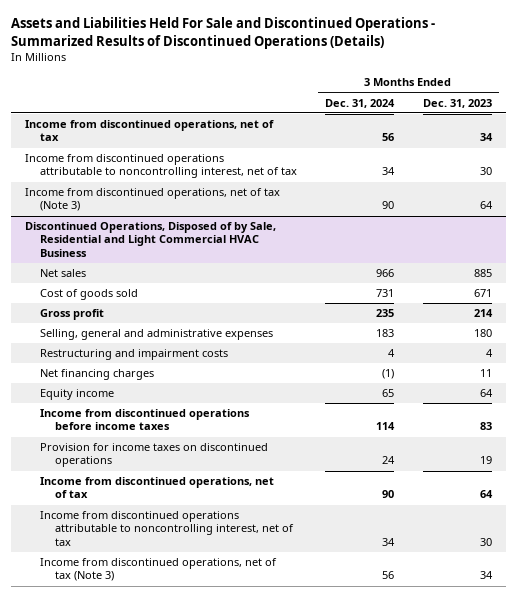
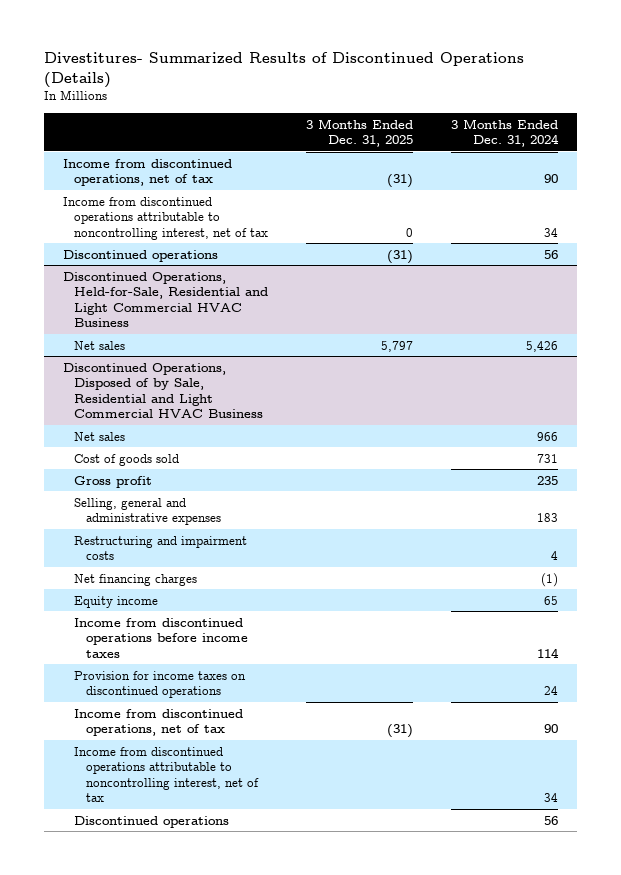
[11,17,436,49] Assets and Liabilities Held For Sale and Discontinued Operations - Summarized Results of Discontinued Operations (Details) -> [43,52,524,89] Divestitures- Summarized Results of Discontinued Operations (Details)
[422,98,492,108] Dec. 31, 2023 -> none
none -> [306,118,414,148] 3 Months Ended Dec. 31, 2025
[382,133,395,142] 56 -> [543,174,558,184] 90
[25,188,281,212] Income from discontinued operations, net of tax (Note 3) -> none
none -> [62,249,218,262] Discontinued operations
none -> [62,271,269,328] Discontinued Operations, Held-for-Sale, Residential and Light Commercial HVAC Business
none -> [74,340,126,350] Net sales
[39,558,277,582] Income from discontinued operations, net of tax (Note 3) -> none
none -> [74,815,230,828] Discontinued operations

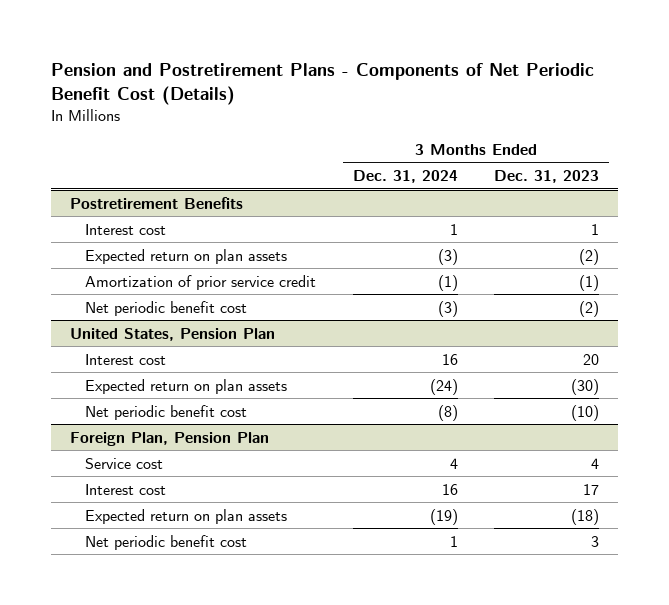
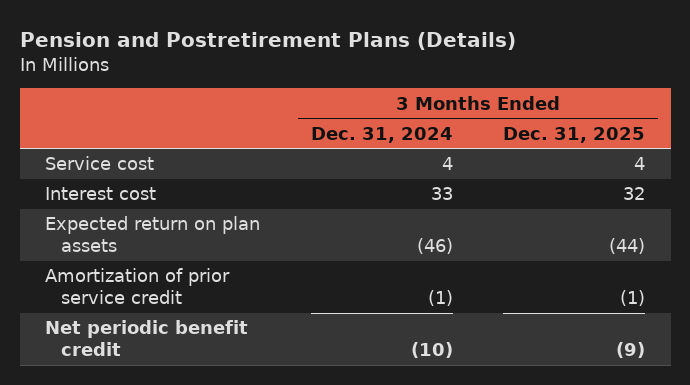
[51,62,595,106] Pension and Postretirement Plans - Components of Net Periodic Benefit Cost (Details) -> [19,31,516,50] Pension and Postretirement Plans (Details)
[494,170,600,184] Dec. 31, 2023 -> none
none -> [503,126,646,143] Dec. 31, 2025
[69,196,243,209] Postretirement Benefits -> none
[84,223,166,235] Interest cost -> none
[84,248,287,264] Expected return on plan assets -> none
[84,274,316,290] Amortization of prior service credit -> none
[84,300,247,316] Net periodic benefit cost -> none
[69,327,275,341] United States, Pension Plan -> none
[84,353,166,365] Interest cost -> none
[84,378,287,394] Expected return on plan assets -> none
[84,404,247,420] Net periodic benefit cost -> none
[69,431,269,446] Foreign Plan, Pension Plan -> none
[441,483,458,495] 16 -> [430,187,453,201] 33
[429,508,458,525] (19) -> [416,238,453,255] (46)
none -> [44,268,230,305] Amortization of prior service credit
[84,534,247,550] Net periodic benefit cost -> [44,320,248,357] Net periodic benefit credit
[449,535,458,547] 1 -> [410,342,453,359] (10)

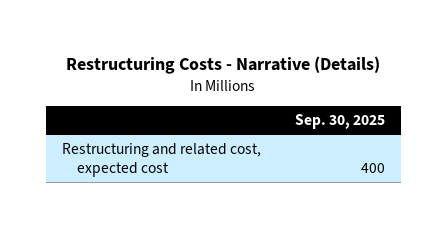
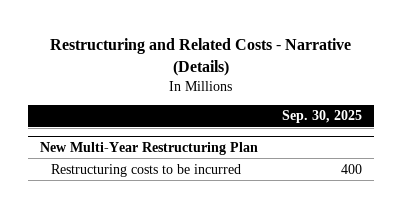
[66,55,381,74] Restructuring Costs - Narrative (Details) -> [50,37,352,76] Restructuring and Related Costs - Narrative (Details)
none -> [40,141,259,155] New Multi-Year Restructuring Plan
[62,143,262,177] Restructuring and related cost, expected cost -> [50,163,241,177] Restructuring costs to be incurred

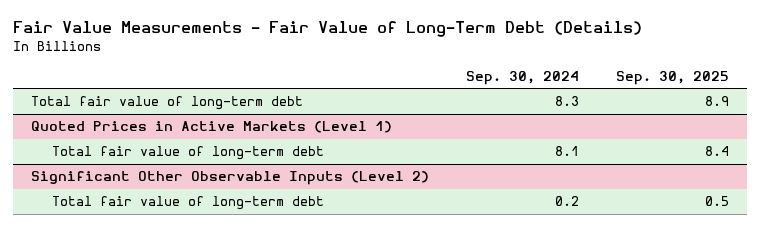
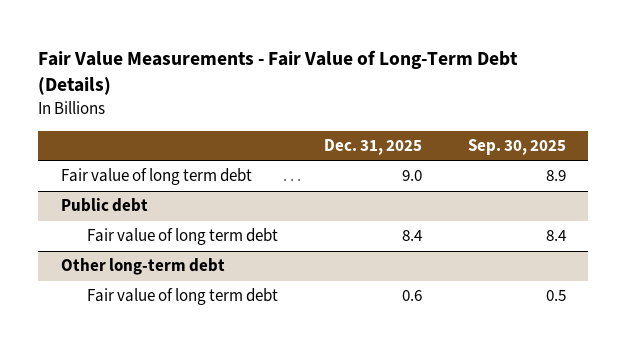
[466,71,580,86] Sep. 30, 2024 -> none
none -> [323,138,422,155] Dec. 31, 2025
[31,96,304,111] Total fair value of long-term debt -> [61,168,253,186] Fair value of long term debt
[31,121,393,134] Quoted Prices in Active Markets (Level 1) -> [61,198,149,213] Public debt
[51,146,324,161] Total fair value of long-term debt -> [86,228,278,246] Fair value of long term debt
[31,171,430,186] Significant Other Observable Inputs (Level 2) -> [61,258,226,276] Other long-term debt
[51,196,324,211] Total fair value of long-term debt -> [86,288,278,306] Fair value of long term debt

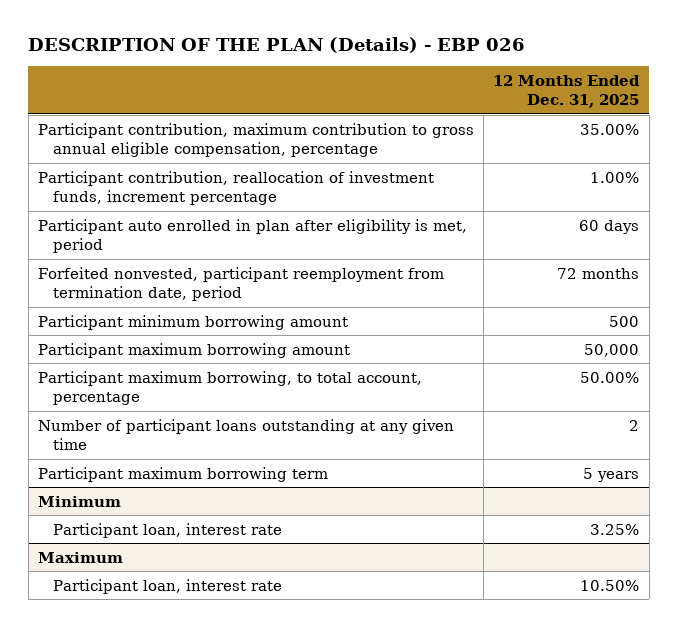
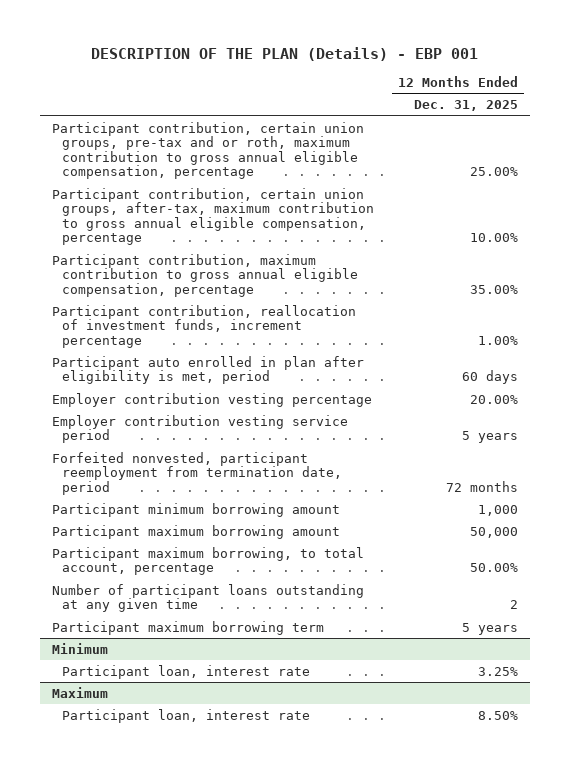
[28,37,526,54] DESCRIPTION OF THE PLAN (Details) - EBP 026 -> [90,47,478,62] DESCRIPTION OF THE PLAN (Details) - EBP 001
none -> [51,121,364,180] Participant contribution, certain union groups, pre-tax and or roth, maximum contribution to gross annual eligible compensation, percentage
none -> [51,187,375,246] Participant contribution, certain union groups, after-tax, maximum contribution to gross annual eligible compensation, percentage
none -> [51,392,372,407] Employer contribution vesting percentage
none -> [51,414,348,444] Employer contribution vesting service period
[609,315,640,327] 500 -> [477,504,518,516] 1,000
[580,579,640,591] 10.50% -> [477,710,518,720] 8.50%

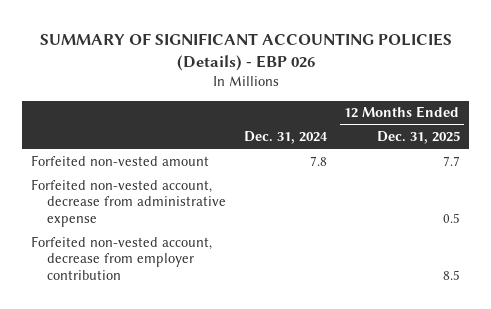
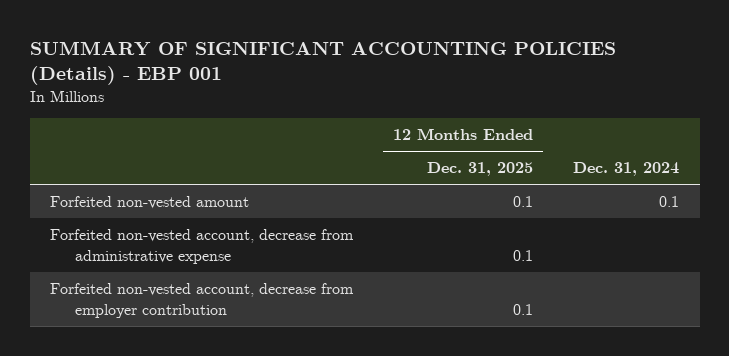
[39,32,452,72] SUMMARY OF SIGNIFICANT ACCOUNTING POLICIES (Details) - EBP 026 -> [29,40,616,85] SUMMARY OF SIGNIFICANT ACCOUNTING POLICIES (Details) - EBP 001
[309,155,327,166] 7.8 -> [659,196,680,208] 0.1
[442,155,460,166] 7.7 -> [513,196,534,208] 0.1
[442,213,460,224] 0.5 -> [513,249,534,261] 0.1
[442,270,460,281] 8.5 -> [513,303,534,315] 0.1

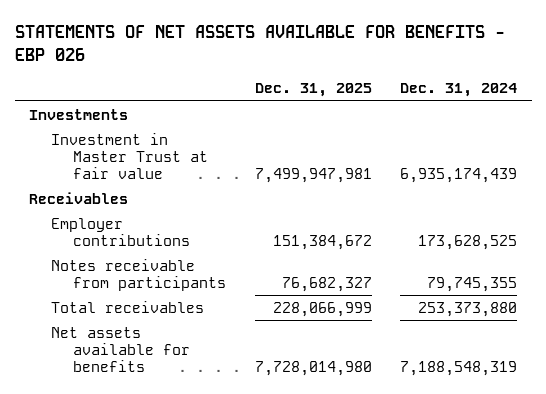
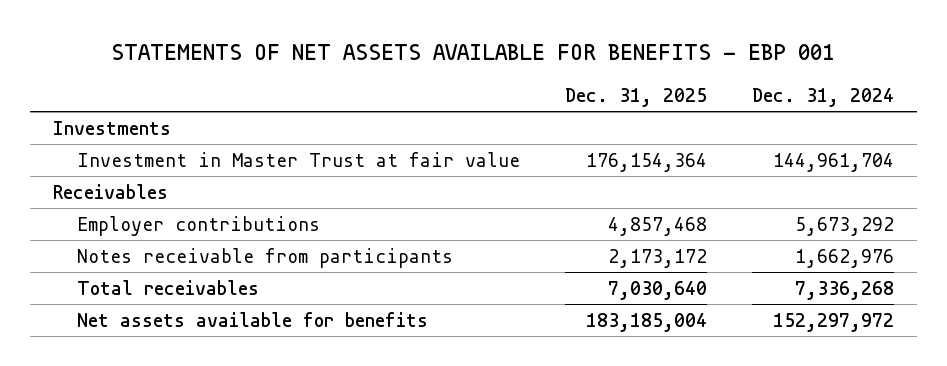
[14,24,505,62] STATEMENTS OF NET ASSETS AVAILABLE FOR BENEFITS - EBP 026 -> [111,44,835,61] STATEMENTS OF NET ASSETS AVAILABLE FOR BENEFITS - EBP 001
[254,168,372,184] 7,499,947,981 -> [586,152,708,172] 176,154,364
[400,168,518,184] 6,935,174,439 -> [773,152,895,172] 144,961,704
[272,234,372,250] 151,384,672 -> [608,216,708,236] 4,857,468
[418,234,518,250] 173,628,525 -> [795,216,895,236] 5,673,292
[281,276,372,292] 76,682,327 -> [608,248,708,268] 2,173,172
[427,276,518,292] 79,745,355 -> [795,248,895,268] 1,662,976
[272,301,372,317] 228,066,999 -> [608,280,708,300] 7,030,640
[418,301,518,317] 253,373,880 -> [795,280,895,300] 7,336,268
[254,361,372,377] 7,728,014,980 -> [586,312,708,332] 183,185,004
[400,361,518,377] 7,188,548,319 -> [773,312,895,332] 152,297,972

